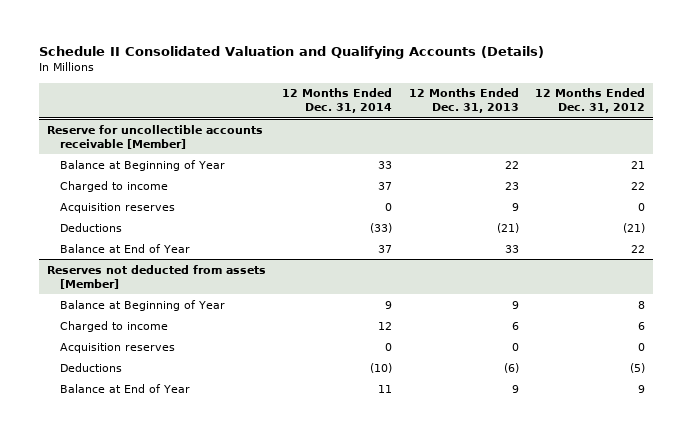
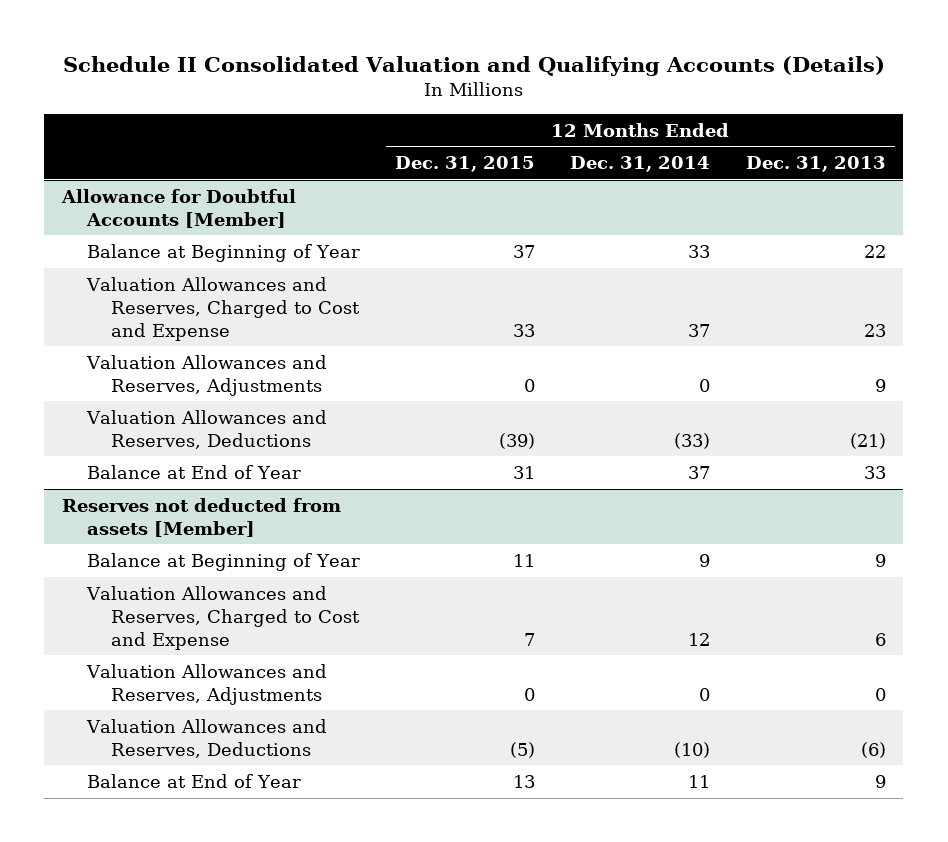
[535,88,646,114] 12 Months Ended Dec. 31, 2012 -> none
none -> [394,156,535,173] Dec. 31, 2015
[46,124,263,149] Reserve for uncollectible accounts receivable [Member] -> [60,188,296,228] Allowance for Doubtful Accounts [Member]
[60,202,176,213] Acquisition reserves -> none
[60,180,169,192] Charged to income -> [85,276,361,341] Valuation Allowances and Reserves, Charged to Cost and Expense
none -> [85,354,327,396] Valuation Allowances and Reserves, Adjustments
[60,222,123,232] Deductions -> [85,409,327,449] Valuation Allowances and Reserves, Deductions
[60,342,176,353] Acquisition reserves -> none
[60,320,169,332] Charged to income -> [85,585,361,650] Valuation Allowances and Reserves, Charged to Cost and Expense
none -> [85,663,327,705] Valuation Allowances and Reserves, Adjustments
[60,362,123,372] Deductions -> [85,718,327,758] Valuation Allowances and Reserves, Deductions

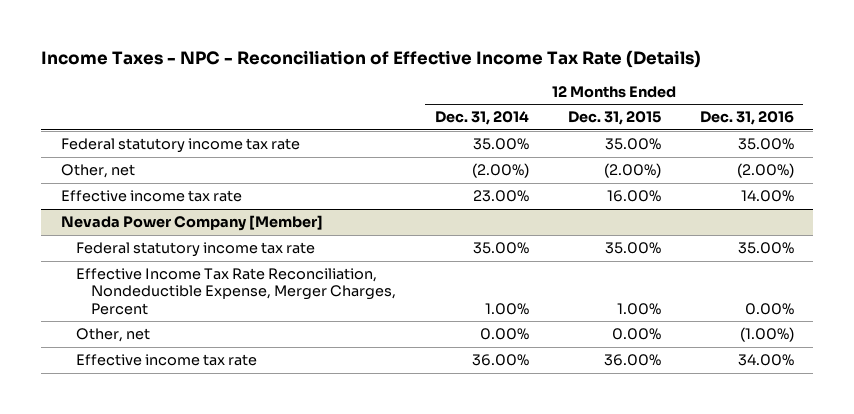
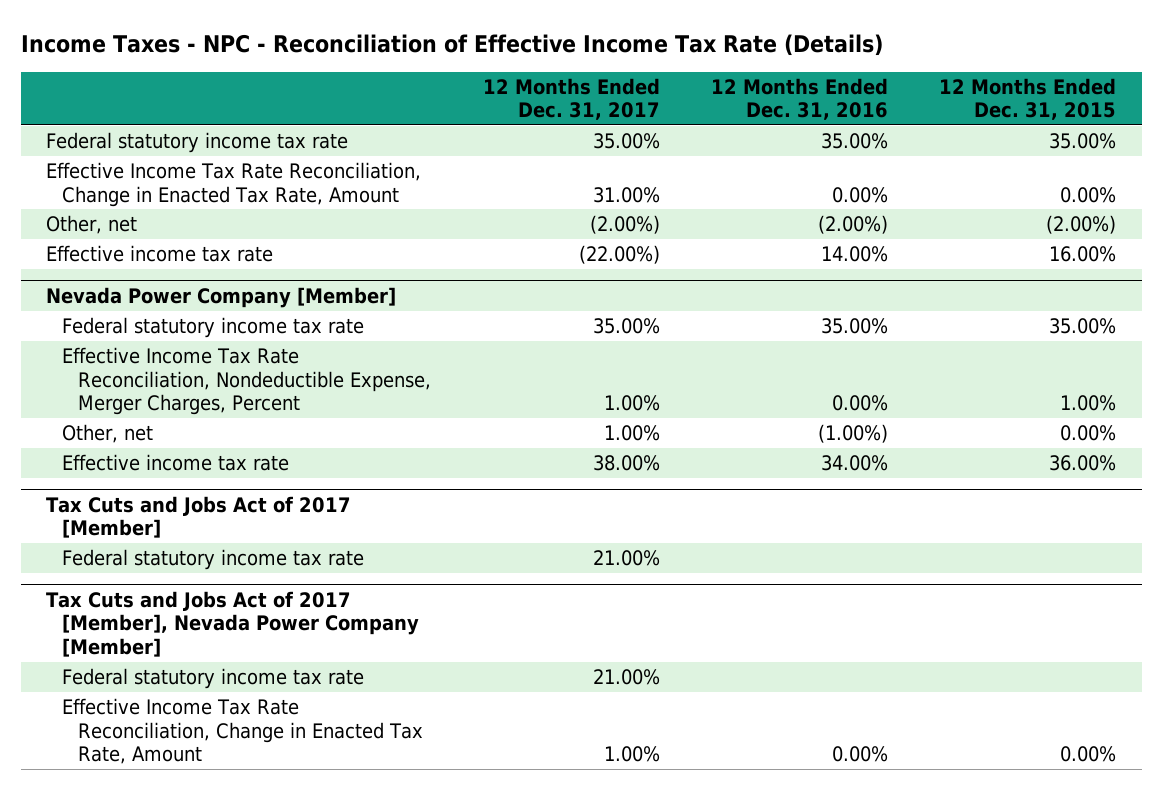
[434,111,529,126] Dec. 31, 2014 -> none
none -> [482,77,660,121] 12 Months Ended Dec. 31, 2017
none -> [46,162,422,207] Effective Income Tax Rate Reconciliation, Change in Enacted Tax Rate, Amount
none -> [46,495,352,539] Tax Cuts and Jobs Act of 2017 [Member]
none -> [62,549,365,571] Federal statutory income tax rate
none -> [46,590,420,657] Tax Cuts and Jobs Act of 2017 [Member], Nevada Power Company [Member]
none -> [62,668,365,690] Federal statutory income tax rate
none -> [62,698,424,765] Effective Income Tax Rate Reconciliation, Change in Enacted Tax Rate, Amount

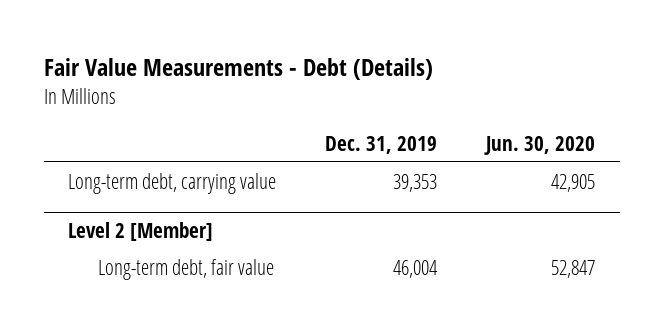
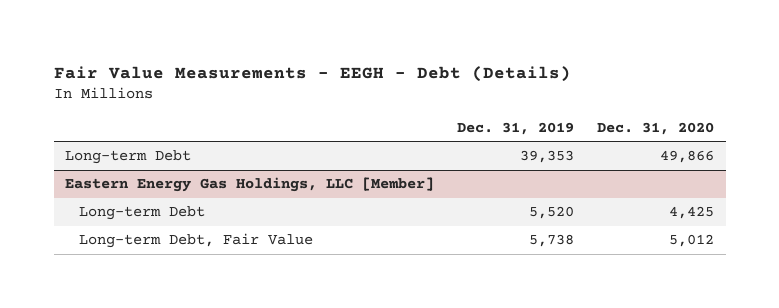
[43,57,433,80] Fair Value Measurements - Debt (Details) -> [53,65,571,82] Fair Value Measurements - EEGH - Debt (Details)
[484,135,596,155] Jun. 30, 2020 -> none
none -> [597,122,715,136] Dec. 31, 2020
[68,222,214,242] Level 2 [Member] -> none
[68,172,277,194] Long-term debt, carrying value -> [65,150,192,165] Long-term Debt
none -> [65,177,435,193] Eastern Energy Gas Holdings, LLC [Member]
none -> [79,206,206,221] Long-term Debt
[98,258,275,280] Long-term debt, fair value -> [79,233,314,249] Long-term Debt, Fair Value
[393,259,439,278] 46,004 -> [529,234,575,248] 5,738

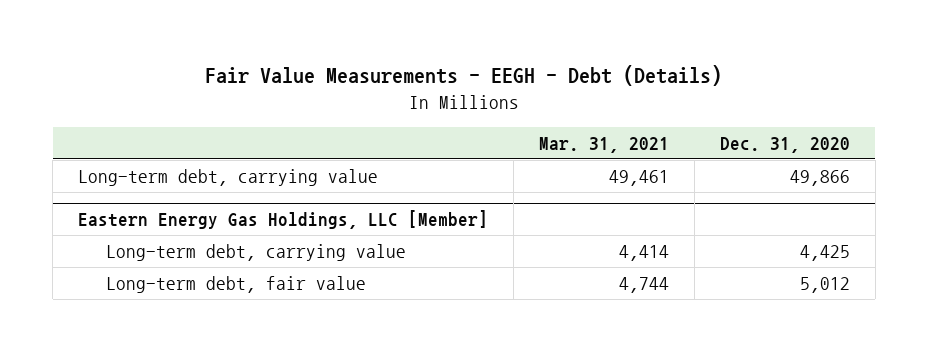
[457,122,575,136] Dec. 31, 2019 -> none
none -> [538,137,669,154] Mar. 31, 2021
[65,150,192,165] Long-term Debt -> [78,168,379,186] Long-term debt, carrying value
[79,206,206,221] Long-term Debt -> [106,243,407,261] Long-term debt, carrying value
[79,233,314,249] Long-term Debt, Fair Value -> [106,275,367,293] Long-term debt, fair value

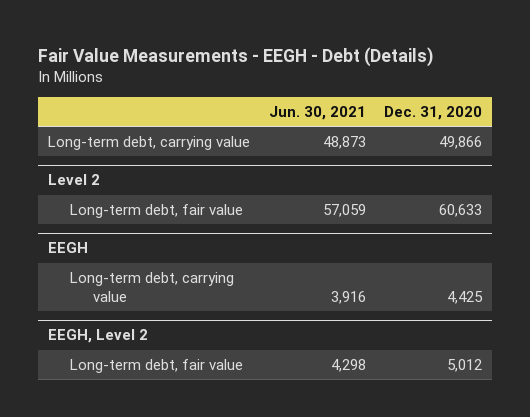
[538,137,669,154] Mar. 31, 2021 -> none
none -> [268,105,366,120] Jun. 30, 2021
none -> [47,174,100,186] Level 2
none -> [70,203,244,218] Long-term debt, fair value
[78,210,489,230] Eastern Energy Gas Holdings, LLC [Member] -> [47,242,88,254] EEGH
none -> [47,329,148,344] EEGH, Level 2

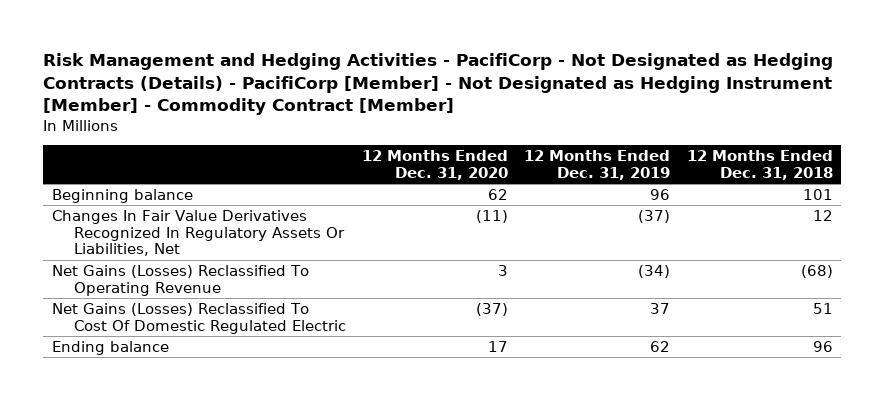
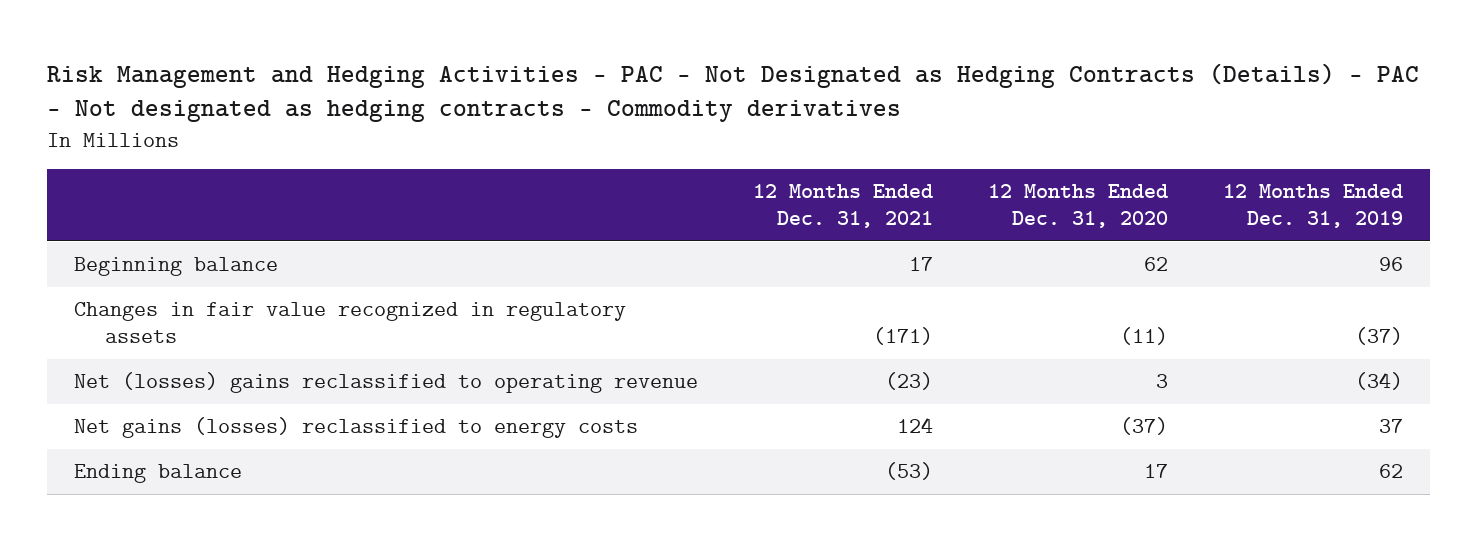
[43,53,834,116] Risk Management and Hedging Activities - PacifiCorp - Not Designated as Hedging Contracts (Details) - PacifiCorp [Member] - Not Designated as Hedging Instrument [Member] - Commodity Contract [Member] -> [46,62,1419,123] Risk Management and Hedging Activities - PAC - Not Designated as Hedging Contracts (Details) - PAC - Not designated as hedging contracts - Commodity derivatives
[686,150,833,181] 12 Months Ended Dec. 31, 2018 -> none
none -> [753,184,934,229] 12 Months Ended Dec. 31, 2021
[51,209,345,257] Changes In Fair Value Derivatives Recognized In Regulatory Assets Or Liabilities, Net -> [74,302,627,344] Changes in fair value recognized in regulatory assets
[51,264,309,296] Net Gains (Losses) Reclassified To Operating Revenue -> [74,372,699,394] Net (losses) gains reclassified to operating revenue
[51,302,346,334] Net Gains (Losses) Reclassified To Cost Of Domestic Regulated Electric -> [74,417,639,439] Net gains (losses) reclassified to energy costs

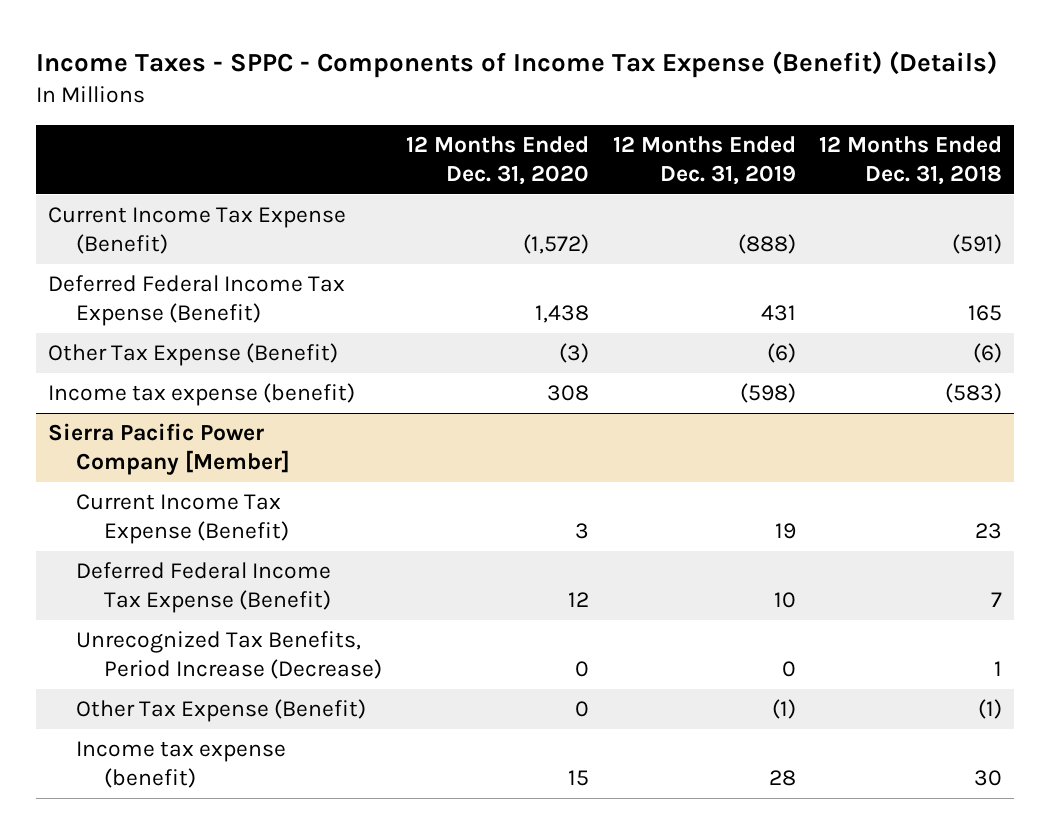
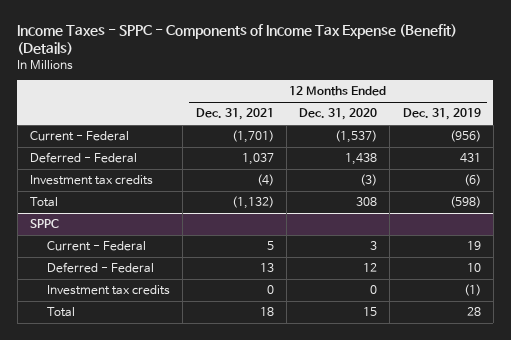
[819,136,1003,185] 12 Months Ended Dec. 31, 2018 -> none
none -> [195,108,274,121] Dec. 31, 2021
[47,207,346,255] Current Income Tax Expense (Benefit) -> none
[75,631,383,680] Unrecognized Tax Benefits, Period Increase (Decrease) -> none
none -> [30,131,130,142] Current - Federal
[47,275,345,327] Deferred Federal Income Tax Expense (Benefit) -> [30,152,138,164] Deferred - Federal
[47,343,338,367] Other Tax Expense (Benefit) -> [30,175,154,186] Investment tax credits
[47,383,355,407] Income tax expense (benefit) -> [30,197,59,208] Total
[47,423,290,476] Sierra Pacific Power Company [Member] -> [30,219,60,229] SPPC
[75,494,290,545] Current Income Tax Expense (Benefit) -> [47,241,147,252] Current - Federal
[75,562,332,614] Deferred Federal Income Tax Expense (Benefit) -> [47,262,155,274] Deferred - Federal
[75,699,366,723] Other Tax Expense (Benefit) -> [47,285,171,296] Investment tax credits
[75,741,286,789] Income tax expense (benefit) -> [47,307,76,318] Total

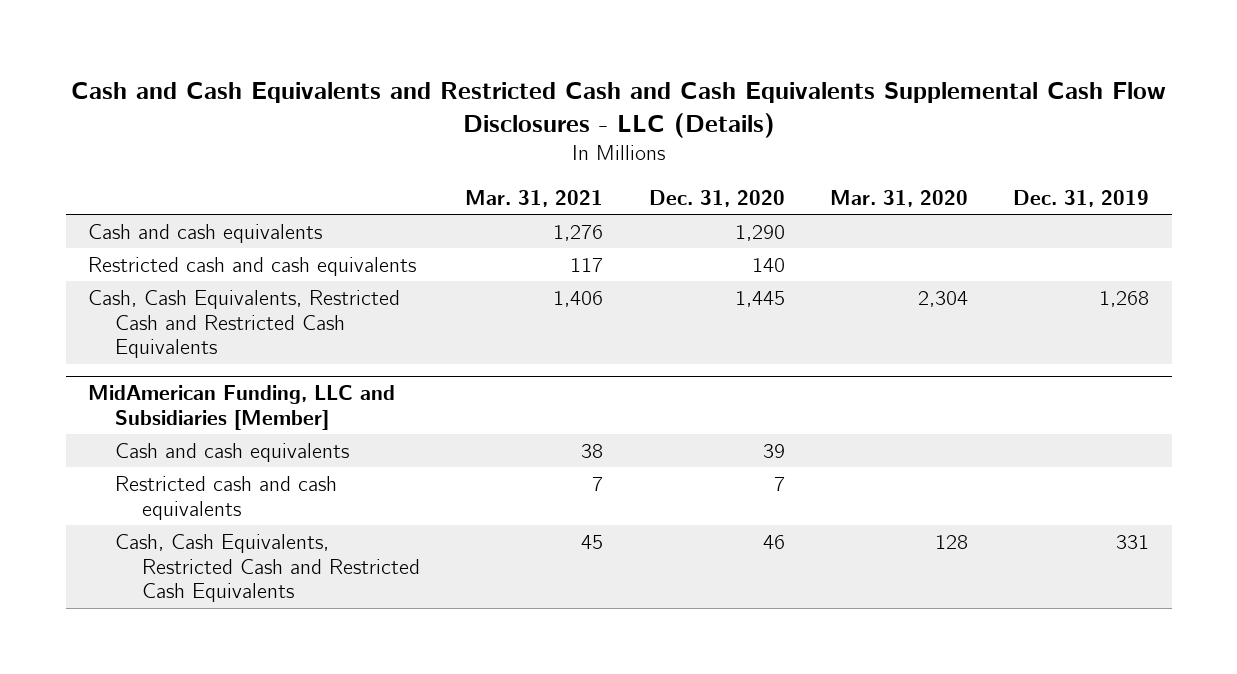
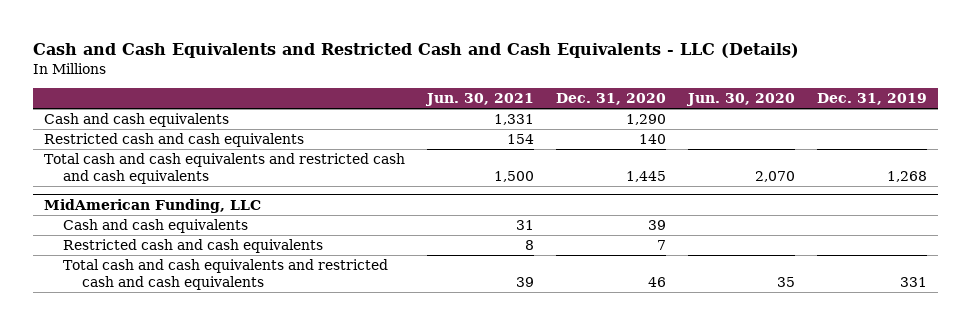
[70,81,1166,138] Cash and Cash Equivalents and Restricted Cash and Cash Equivalents Supplemental Cash Flow Disclosures - LLC (Details) -> [33,43,800,59] Cash and Cash Equivalents and Restricted Cash and Cash Equivalents - LLC (Details)
[465,190,604,208] Mar. 31, 2021 -> none
[829,190,968,208] Mar. 31, 2020 -> none
none -> [425,93,535,107] Jun. 30, 2021
none -> [685,93,795,107] Jun. 30, 2020
[88,289,401,359] Cash, Cash Equivalents, Restricted Cash and Restricted Cash Equivalents -> [44,153,406,185] Total cash and cash equivalents and restricted cash and cash equivalents
[88,385,396,430] MidAmerican Funding, LLC and Subsidiaries [Member] -> [44,198,262,213] MidAmerican Funding, LLC
[115,533,420,603] Cash, Cash Equivalents, Restricted Cash and Restricted Cash Equivalents -> [62,259,388,291] Total cash and cash equivalents and restricted cash and cash equivalents

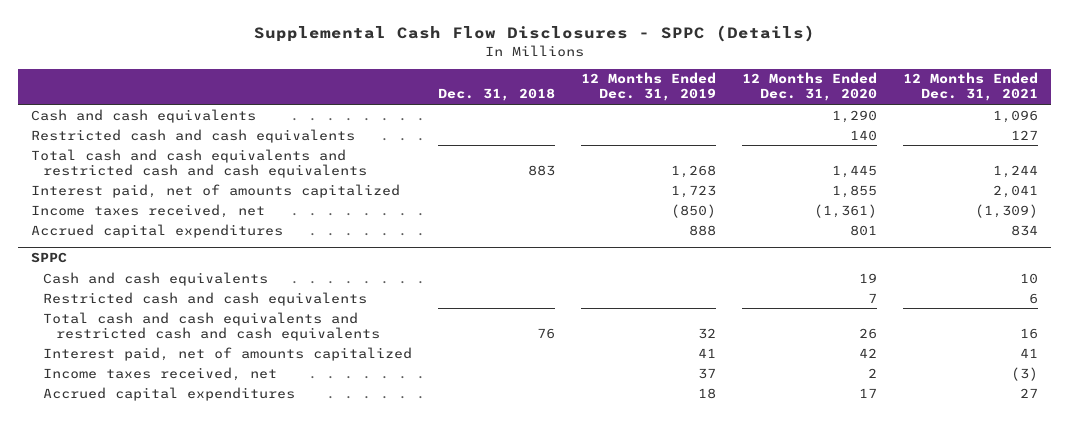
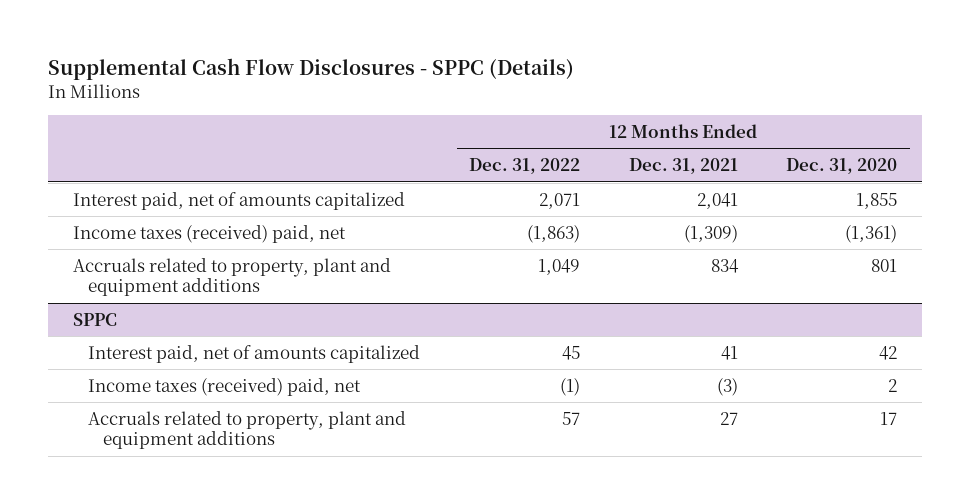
[438,88,556,102] Dec. 31, 2018 -> none
[581,72,717,102] 12 Months Ended Dec. 31, 2019 -> none
none -> [468,158,580,175] Dec. 31, 2022
[30,108,256,123] Cash and cash equivalents -> none
[30,128,355,143] Restricted cash and cash equivalents -> none
[30,148,368,178] Total cash and cash equivalents and restricted cash and cash equivalents -> none
[30,203,265,218] Income taxes received, net -> [72,224,346,243] Income taxes (received) paid, net
[30,223,283,238] Accrued capital expenditures -> [72,257,391,297] Accruals related to property, plant and equipment additions
[43,271,269,286] Cash and cash equivalents -> none
[43,291,368,306] Restricted cash and cash equivalents -> none
[43,311,380,341] Total cash and cash equivalents and restricted cash and cash equivalents -> none
[43,366,278,381] Income taxes received, net -> [87,377,361,396] Income taxes (received) paid, net
[43,386,296,401] Accrued capital expenditures -> [87,410,406,450] Accruals related to property, plant and equipment additions

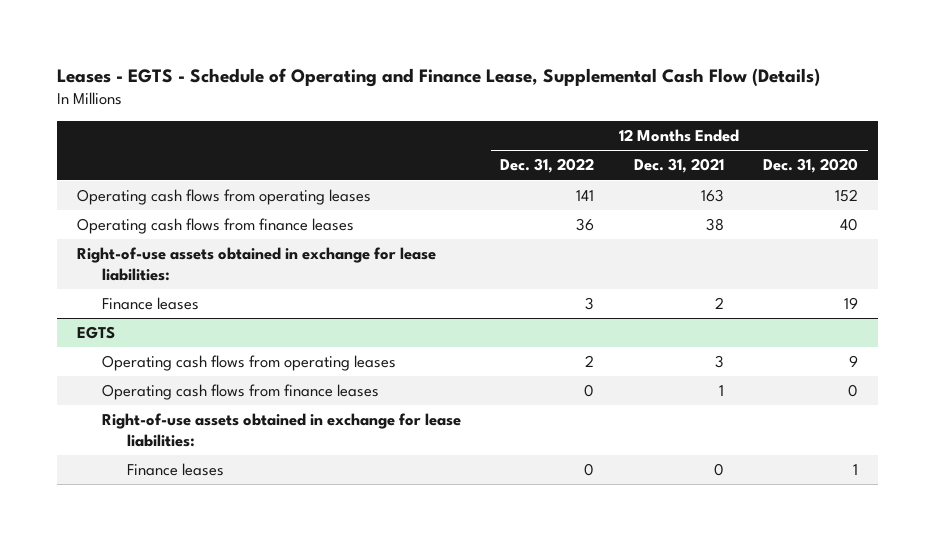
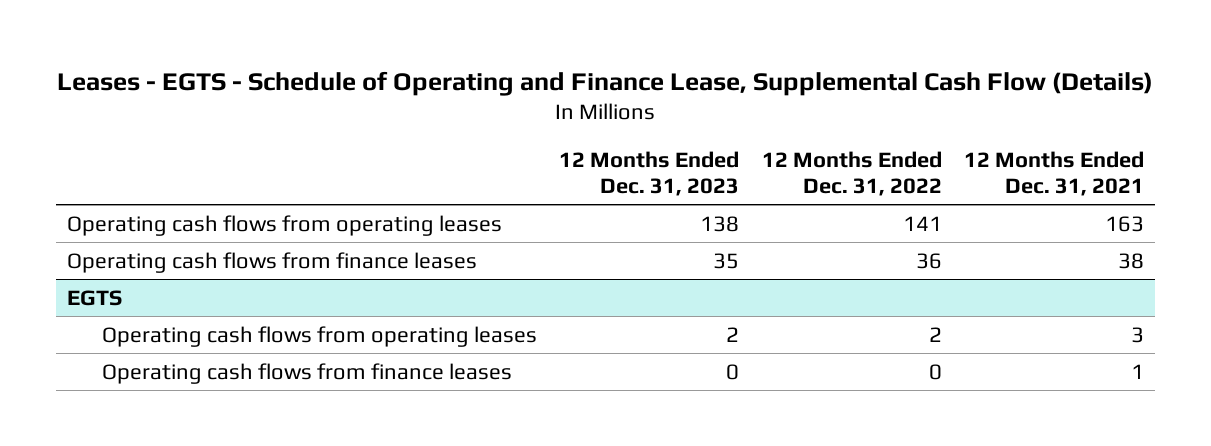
[763,158,859,174] Dec. 31, 2020 -> none
none -> [559,151,740,196] 12 Months Ended Dec. 31, 2023
[76,247,436,281] Right-of-use assets obtained in exchange for lease liabilities: -> none
[101,297,199,311] Finance leases -> none
[101,413,461,447] Right-of-use assets obtained in exchange for lease liabilities: -> none
[127,463,225,477] Finance leases -> none

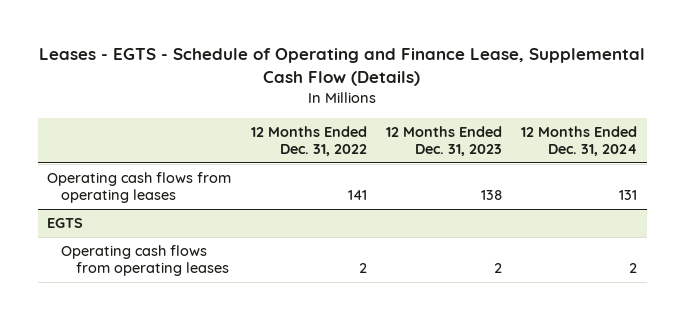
[963,151,1144,196] 12 Months Ended Dec. 31, 2021 -> none
none -> [521,125,638,157] 12 Months Ended Dec. 31, 2024
[66,251,477,273] Operating cash flows from finance leases -> none
[101,362,512,384] Operating cash flows from finance leases -> none

